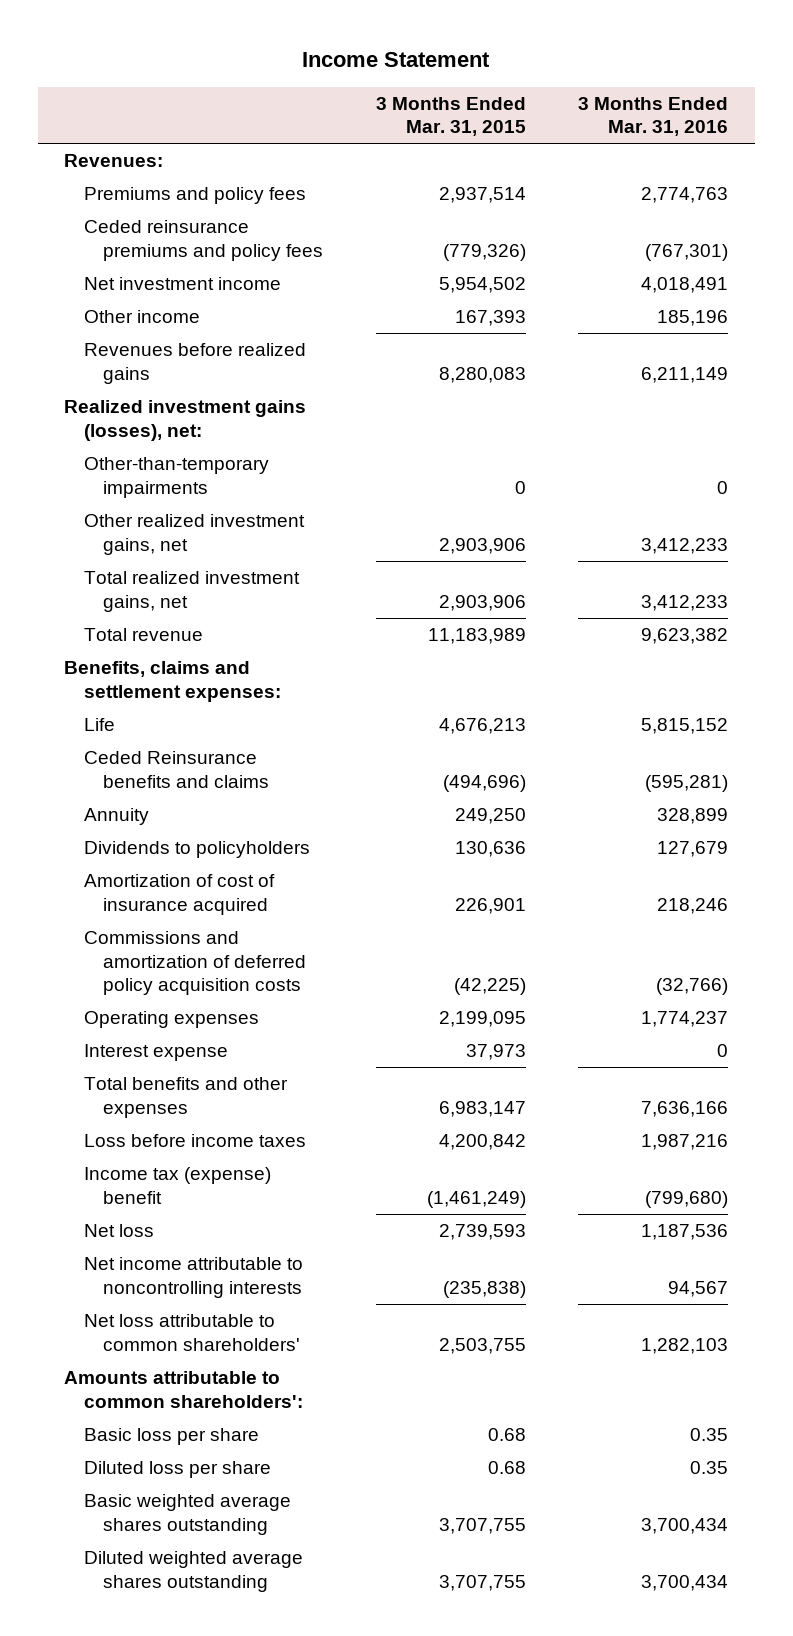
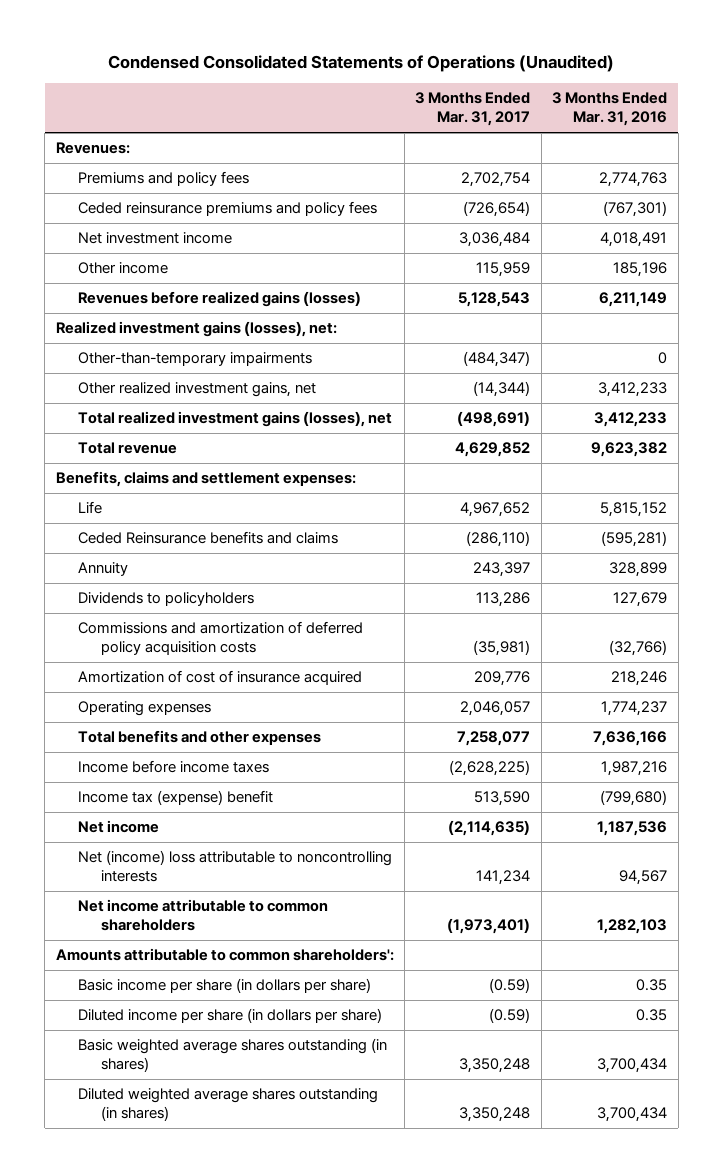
[302,52,491,68] Income Statement -> [108,54,615,72] Condensed Consolidated Statements of Operations (Unaudited)
[375,96,526,137] 3 Months Ended Mar. 31, 2015 -> none
none -> [415,92,531,127] 3 Months Ended Mar. 31, 2017
[83,343,306,384] Revenues before realized gains -> [78,291,362,308] Revenues before realized gains (losses)
[83,571,300,612] Total realized investment gains, net -> [78,411,393,428] Total realized investment gains (losses), net
[83,874,275,915] Amortization of cost of insurance acquired -> [78,670,363,686] Amortization of cost of insurance acquired
[83,1044,228,1062] Interest expense -> none
[83,1134,306,1148] Loss before income taxes -> [78,760,270,774] Income before income taxes
[83,1224,154,1238] Net loss -> [78,820,160,834] Net income
[83,1257,303,1298] Net income attributable to noncontrolling interests -> [78,850,393,883] Net (income) loss attributable to noncontrolling interests
[83,1314,300,1351] Net loss attributable to common shareholders' -> [78,899,329,932] Net income attributable to common shareholders
[83,1428,259,1446] Basic loss per share -> [78,978,372,994] Basic income per share (in dollars per share)
[83,1461,271,1479] Diluted loss per share -> [78,1008,383,1024] Diluted income per share (in dollars per share)
[83,1494,291,1535] Basic weighted average shares outstanding -> [78,1038,388,1073] Basic weighted average shares outstanding (in shares)
[83,1551,303,1592] Diluted weighted average shares outstanding -> [78,1088,379,1122] Diluted weighted average shares outstanding (in shares)

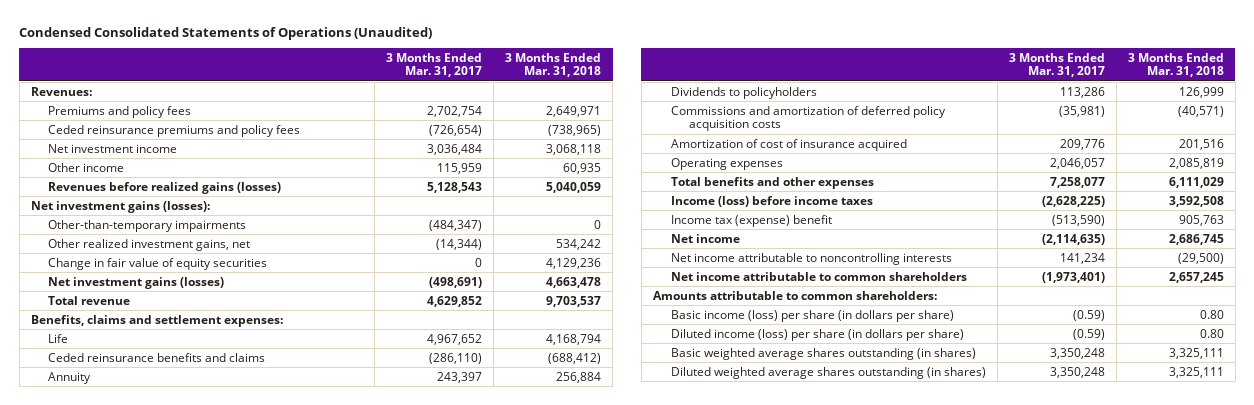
[552,92,668,127] 3 Months Ended Mar. 31, 2016 -> none
none -> [505,53,602,78] 3 Months Ended Mar. 31, 2018
[55,321,337,338] Realized investment gains (losses), net: -> [30,200,210,213] Net investment gains (losses):
none -> [48,257,268,270] Change in fair value of equity securities
[78,411,393,428] Total realized investment gains (losses), net -> [48,276,225,289] Net investment gains (losses)
[78,531,339,545] Ceded Reinsurance benefits and claims -> [48,352,266,362] Ceded reinsurance benefits and claims
[78,760,270,774] Income before income taxes -> [670,195,873,207] Income (loss) before income taxes
[474,791,531,807] 513,590 -> [1051,214,1105,226] (513,590)
[78,850,393,883] Net (income) loss attributable to noncontrolling interests -> [670,252,952,265] Net income attributable to noncontrolling interests
[55,948,394,962] Amounts attributable to common shareholders': -> [652,290,937,300] Amounts attributable to common shareholders:
[78,978,372,994] Basic income per share (in dollars per share) -> [670,309,954,322] Basic income (loss) per share (in dollars per share)
[78,1008,383,1024] Diluted income per share (in dollars per share) -> [670,328,964,341] Diluted income (loss) per share (in dollars per share)

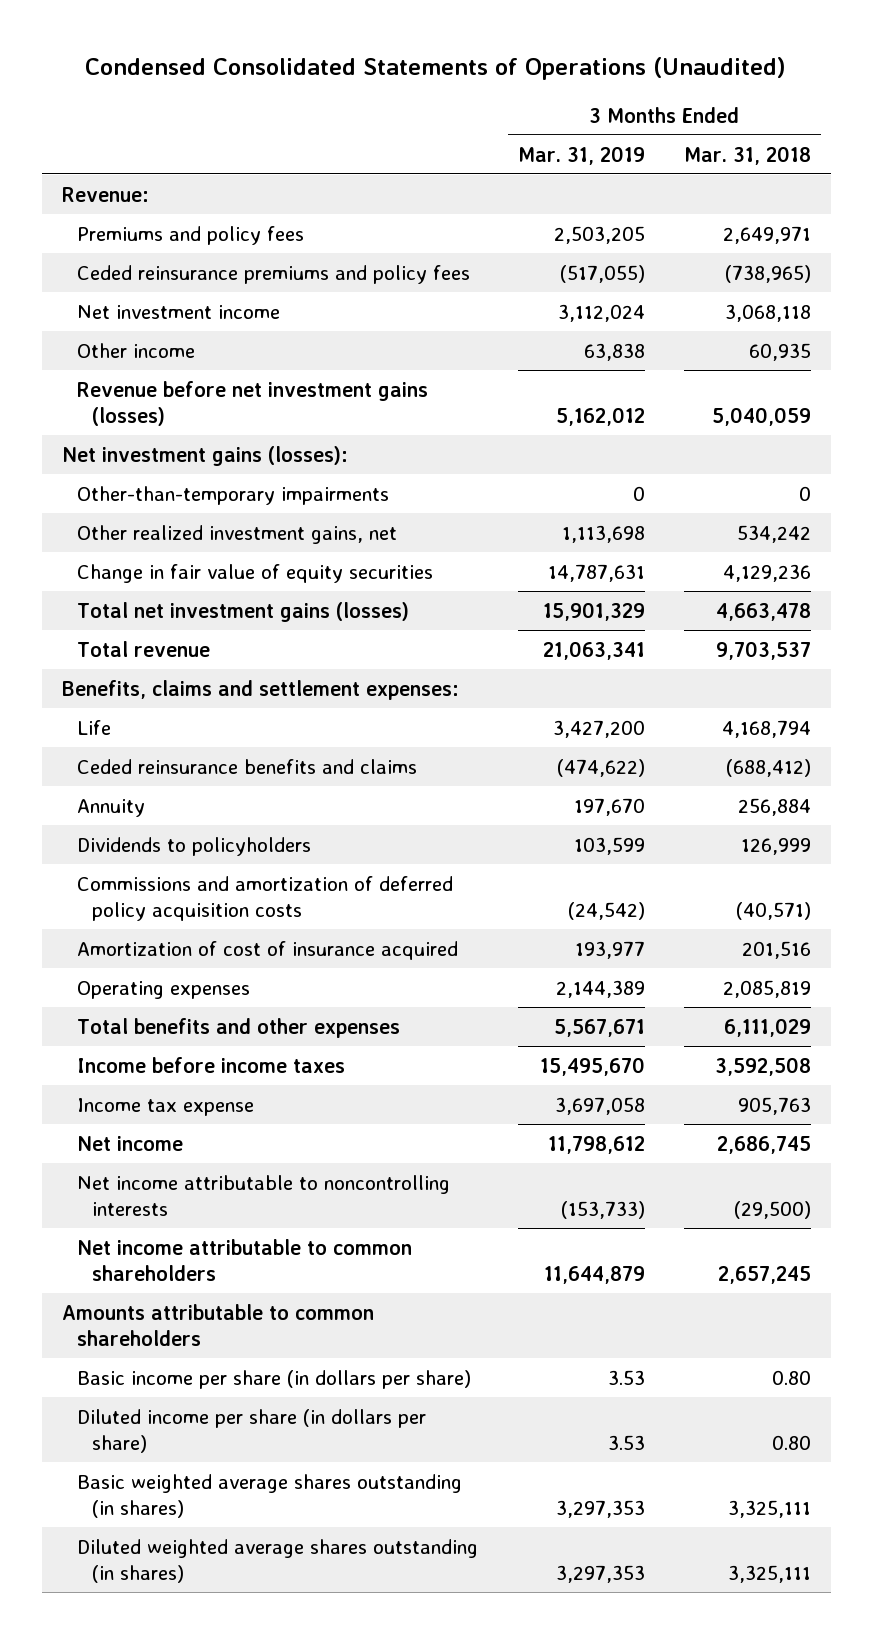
[386,53,483,78] 3 Months Ended Mar. 31, 2017 -> none
none -> [517,145,645,165] Mar. 31, 2019
[30,86,92,96] Revenues: -> [61,186,149,202] Revenue:
[48,181,282,194] Revenues before realized gains (losses) -> [76,380,428,426] Revenue before net investment gains (losses)
[48,276,225,289] Net investment gains (losses) -> [76,601,409,622] Total net investment gains (losses)
[670,195,873,207] Income (loss) before income taxes -> [76,1056,345,1073] Income before income taxes
[670,214,832,227] Income tax (expense) benefit -> [76,1097,254,1116] Income tax expense
[652,290,937,300] Amounts attributable to common shareholders: -> [61,1303,374,1346] Amounts attributable to common shareholders
[670,309,954,322] Basic income (loss) per share (in dollars per share) -> [76,1369,471,1389] Basic income per share (in dollars per share)
[670,328,964,341] Diluted income (loss) per share (in dollars per share) -> [76,1408,426,1453] Diluted income per share (in dollars per share)

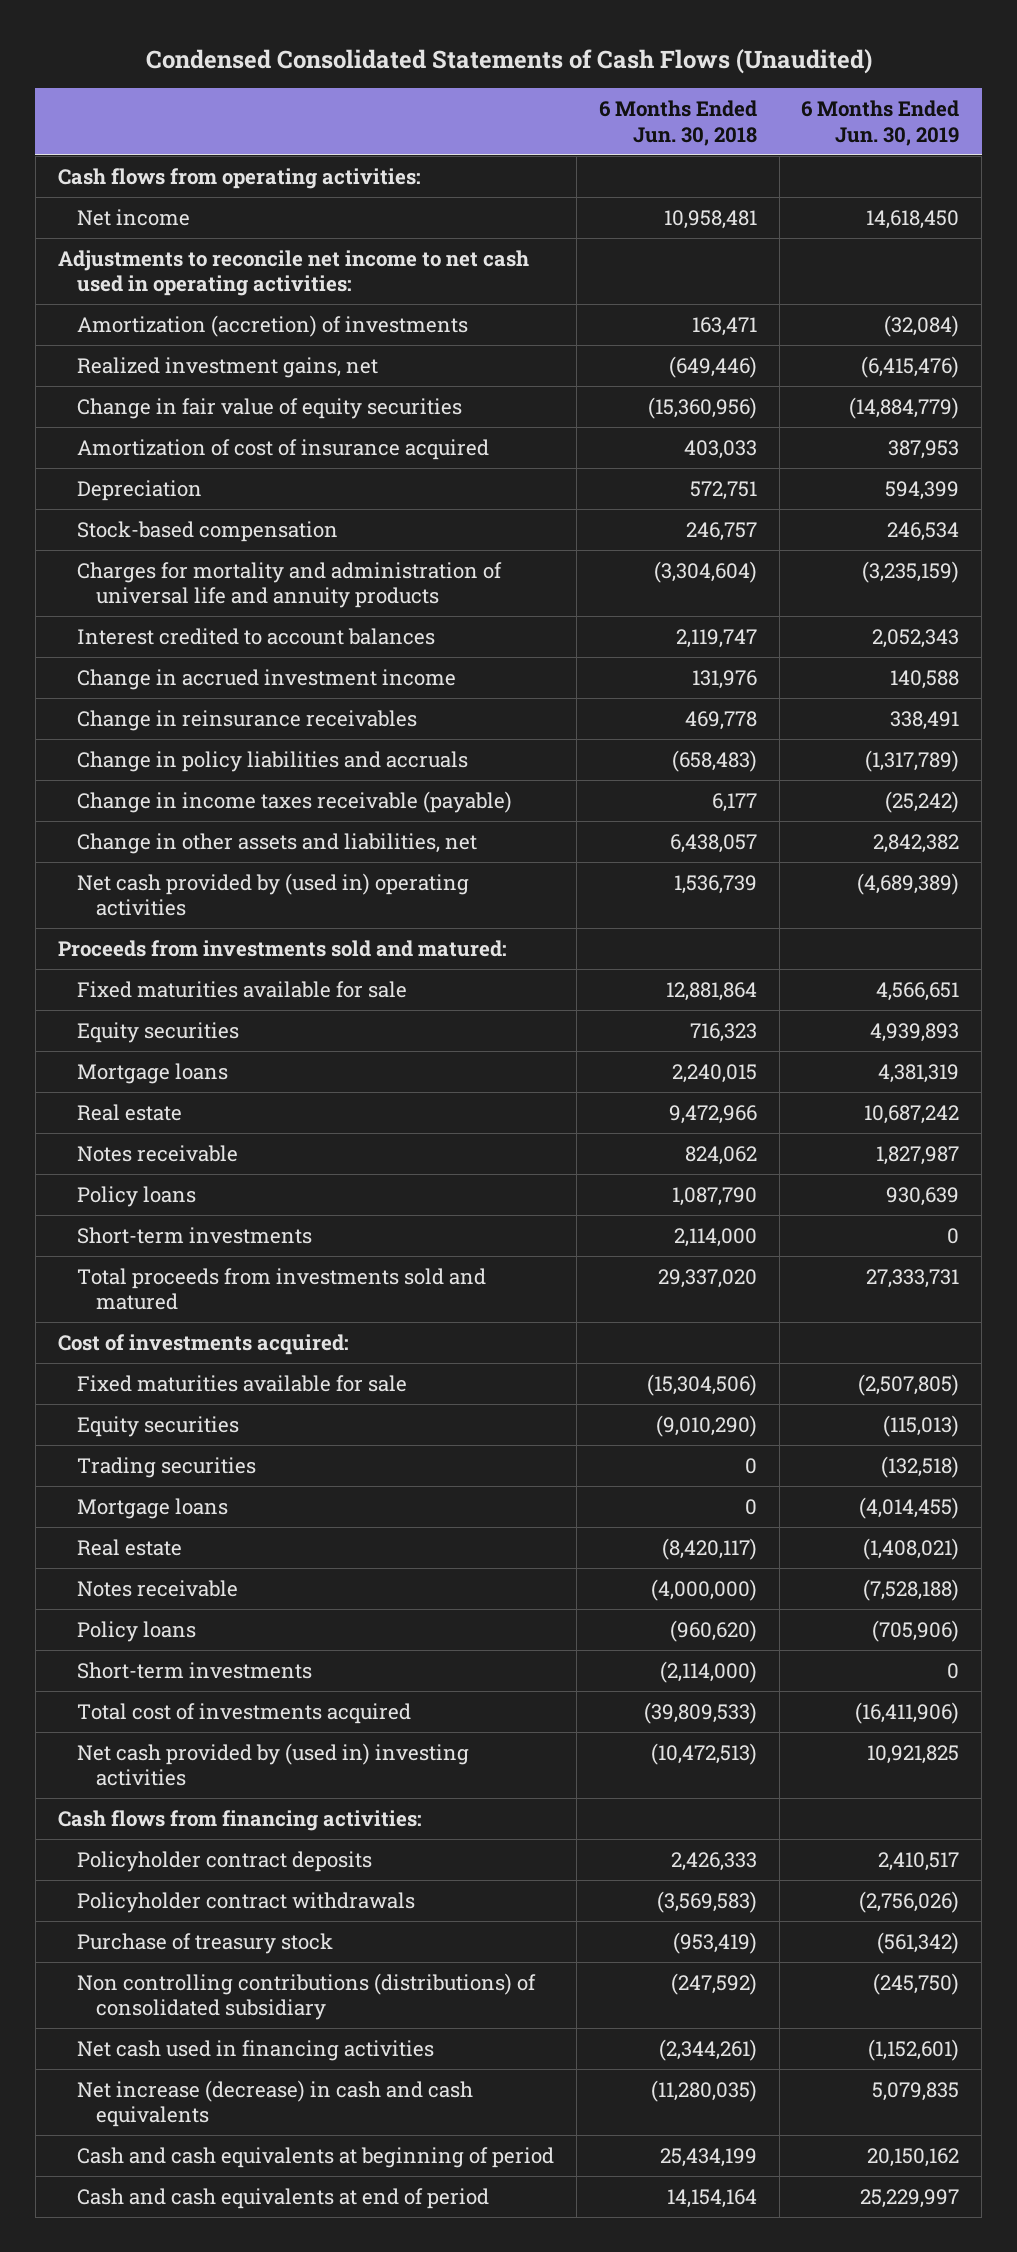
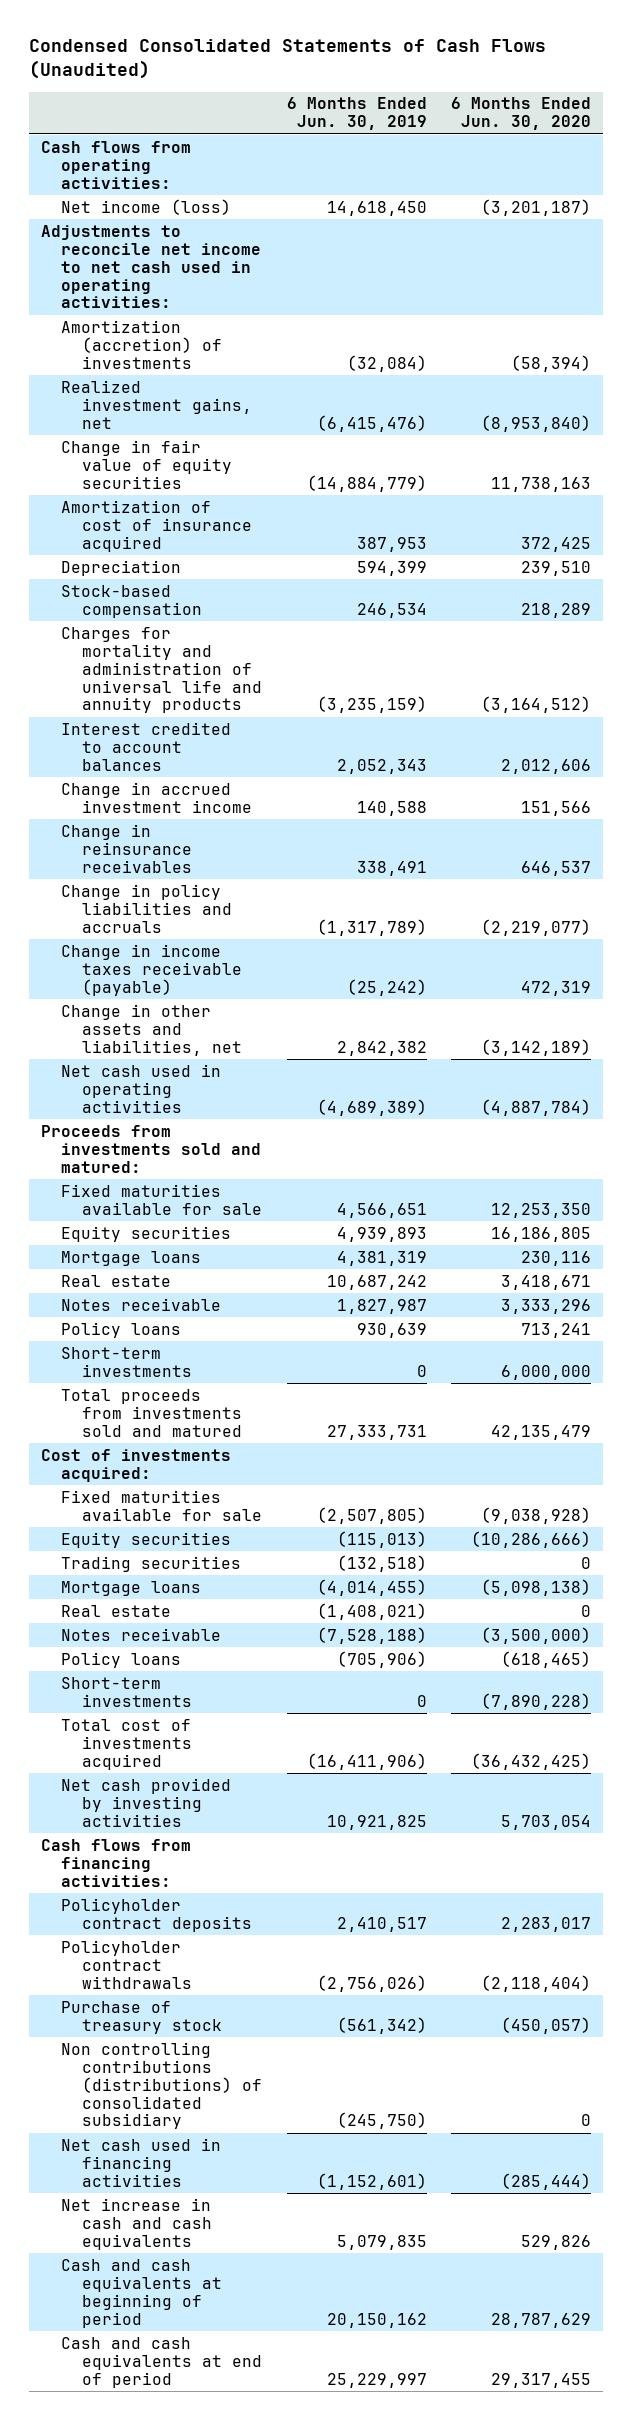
[598,100,757,146] 6 Months Ended Jun. 30, 2018 -> none
none -> [450,97,591,131] 6 Months Ended Jun. 30, 2020
[77,208,191,226] Net income -> [61,198,232,215] Net income (loss)
[77,872,470,917] Net cash provided by (used in) operating activities -> [61,1063,222,1113] Net cash used in operating activities
[77,1742,470,1787] Net cash provided by (used in) investing activities -> [61,1777,232,1827] Net cash provided by investing activities
[77,2079,474,2128] Net increase (decrease) in cash and cash equivalents -> [61,2197,213,2250] Net increase in cash and cash equivalents

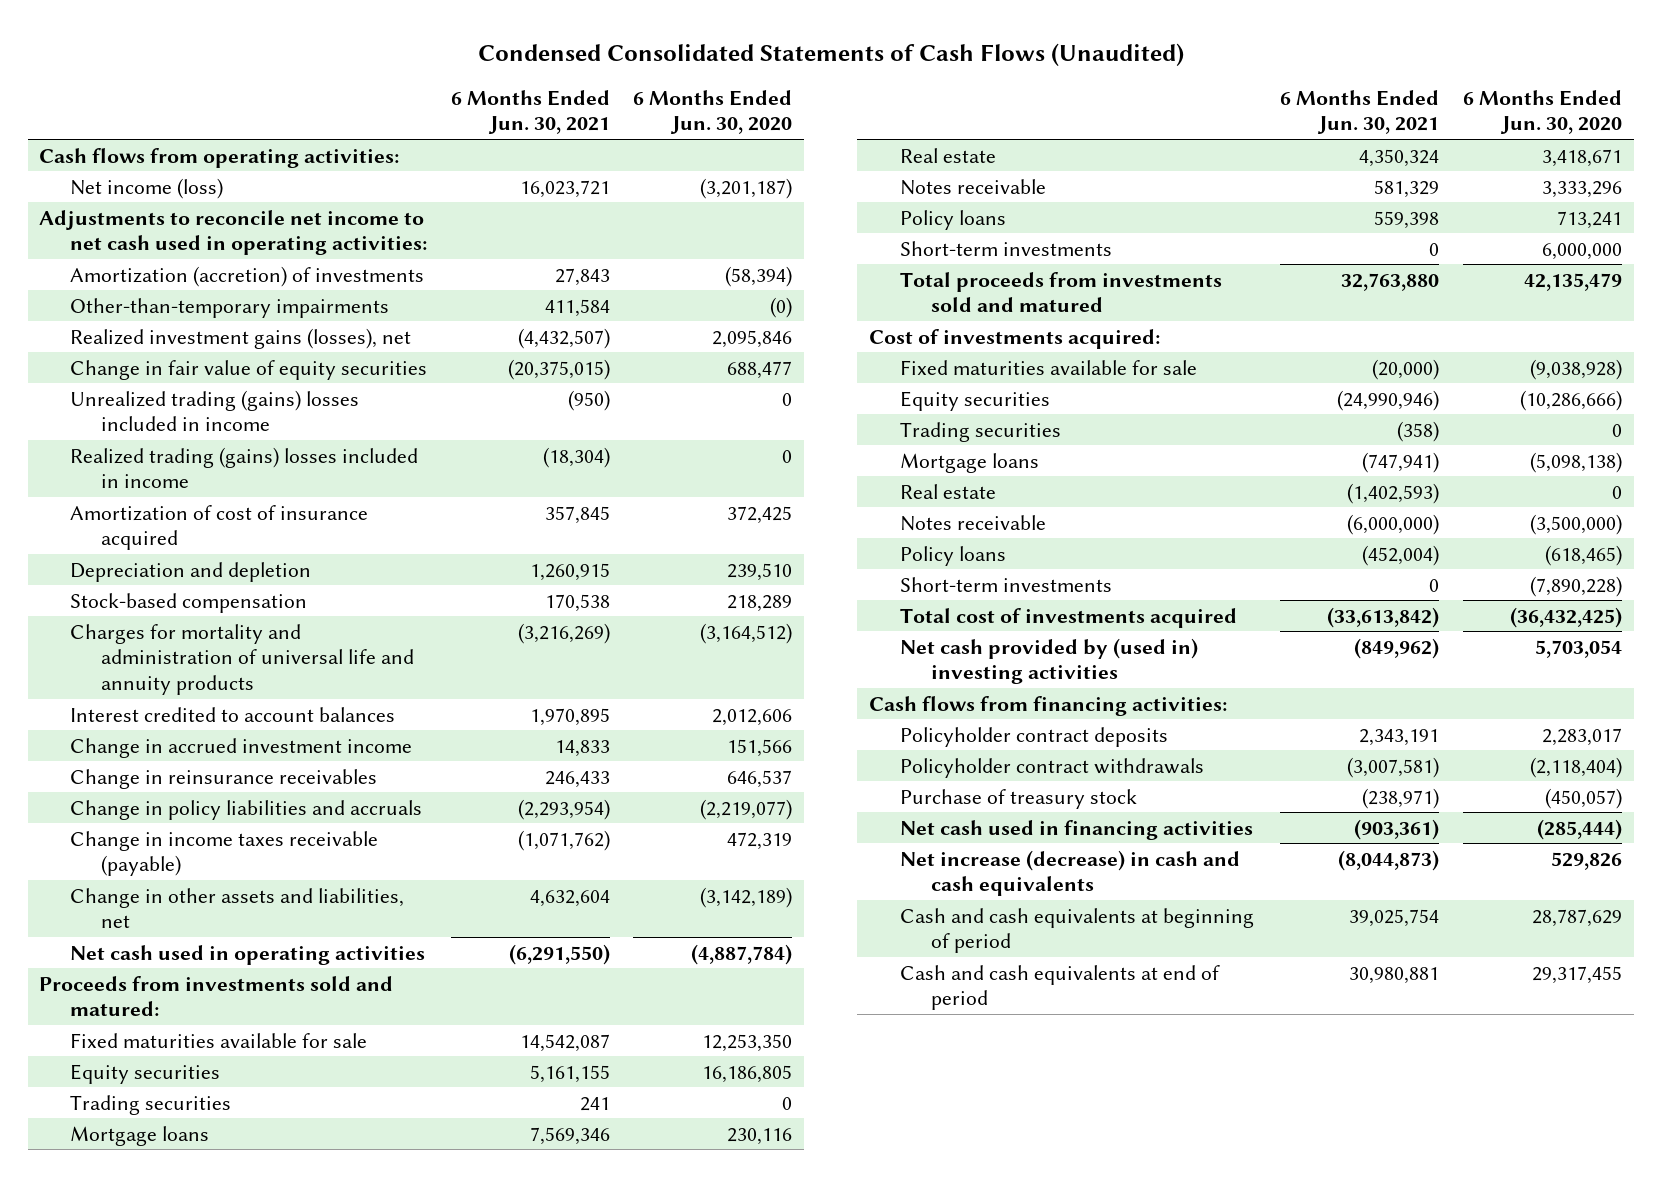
[286,97,427,131] 6 Months Ended Jun. 30, 2019 -> none
none -> [450,89,610,135] 6 Months Ended Jun. 30, 2021
none -> [70,297,390,318] Other-than-temporary impairments
[61,379,253,429] Realized investment gains, net -> [70,327,412,349] Realized investment gains (losses), net
[480,414,591,432] (8,953,840) -> [712,329,793,348] 2,095,846
[490,476,591,492] 11,738,163 -> [727,360,793,379] 688,477
none -> [70,389,360,432] Unrealized trading (gains) losses included in income
none -> [70,446,419,489] Realized trading (gains) losses included in income
[61,559,182,576] Depreciation -> [70,561,312,582] Depreciation and depletion
none -> [70,1094,232,1115] Trading securities
[61,1777,232,1827] Net cash provided by investing activities -> [899,637,1198,685] Net cash provided by (used in) investing activities
[61,2041,263,2130] Non controlling contributions (distributions) of consolidated subsidiary -> none
[61,2197,213,2250] Net increase in cash and cash equivalents -> [899,849,1240,897] Net increase (decrease) in cash and cash equivalents

